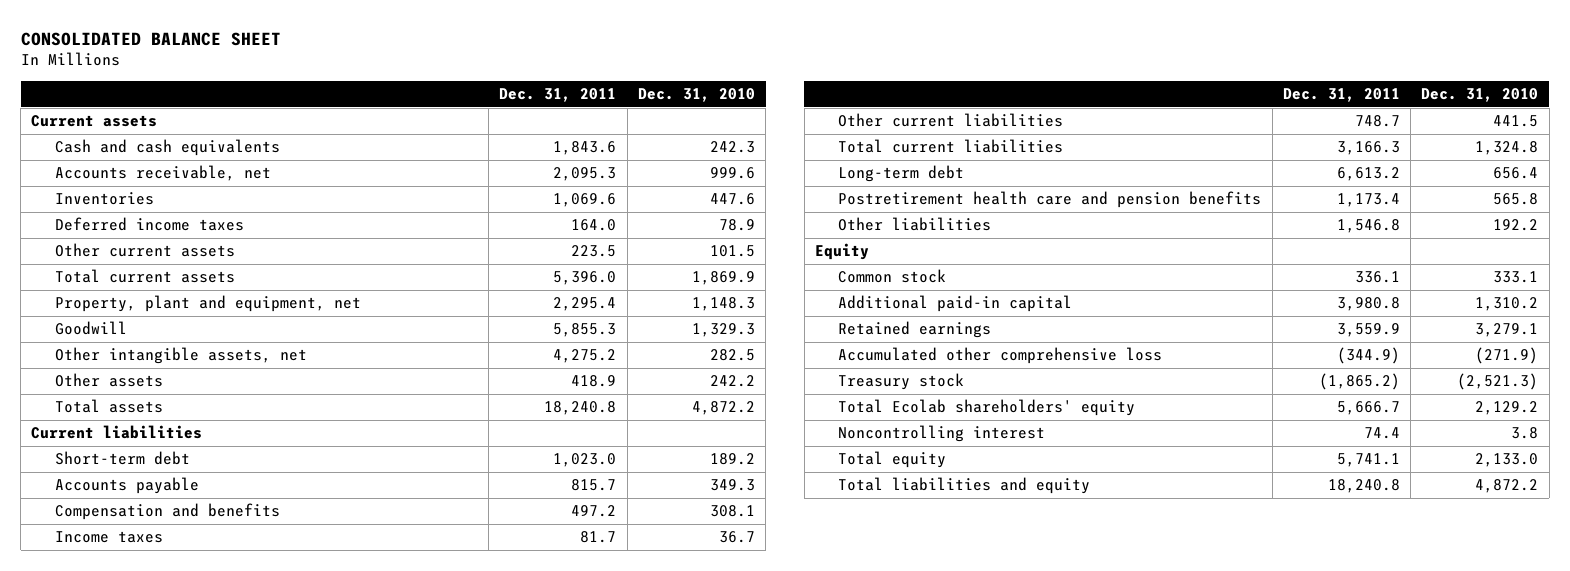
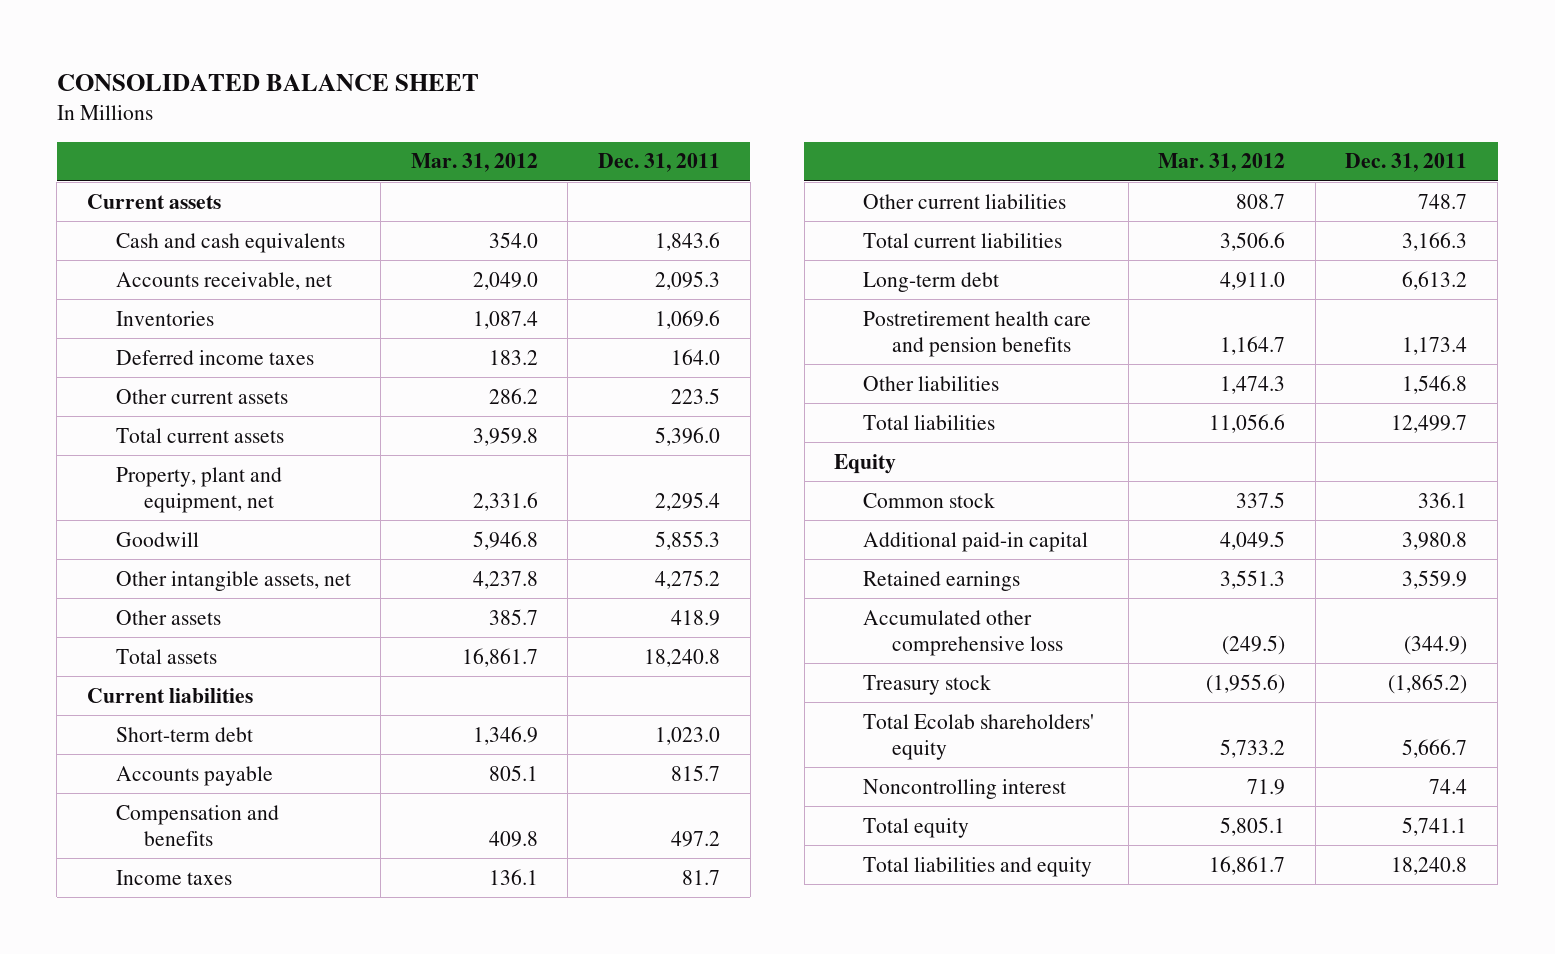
[637,88,755,103] Dec. 31, 2010 -> none
none -> [410,153,538,173] Mar. 31, 2012
none -> [863,414,996,430] Total liabilities

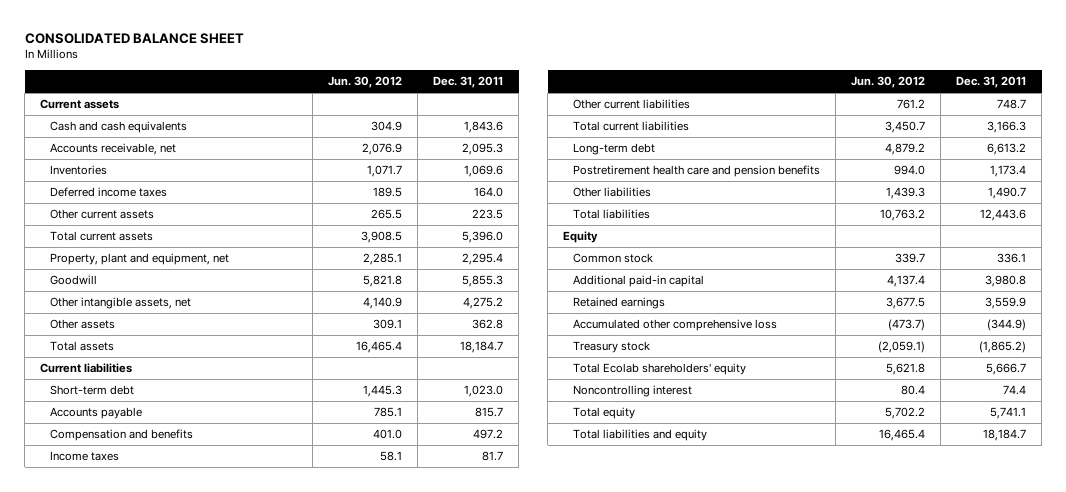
[410,153,538,173] Mar. 31, 2012 -> none
none -> [327,76,402,89] Jun. 30, 2012
[671,609,721,626] 418.9 -> [472,319,504,330] 362.8
[644,648,721,667] 18,240.8 -> [460,341,504,354] 18,184.7
[1402,374,1468,394] 1,546.8 -> [988,187,1027,200] 1,490.7
[1391,414,1468,433] 12,499.7 -> [980,209,1027,222] 12,443.6
[1391,856,1468,875] 18,240.8 -> [983,429,1027,442] 18,184.7

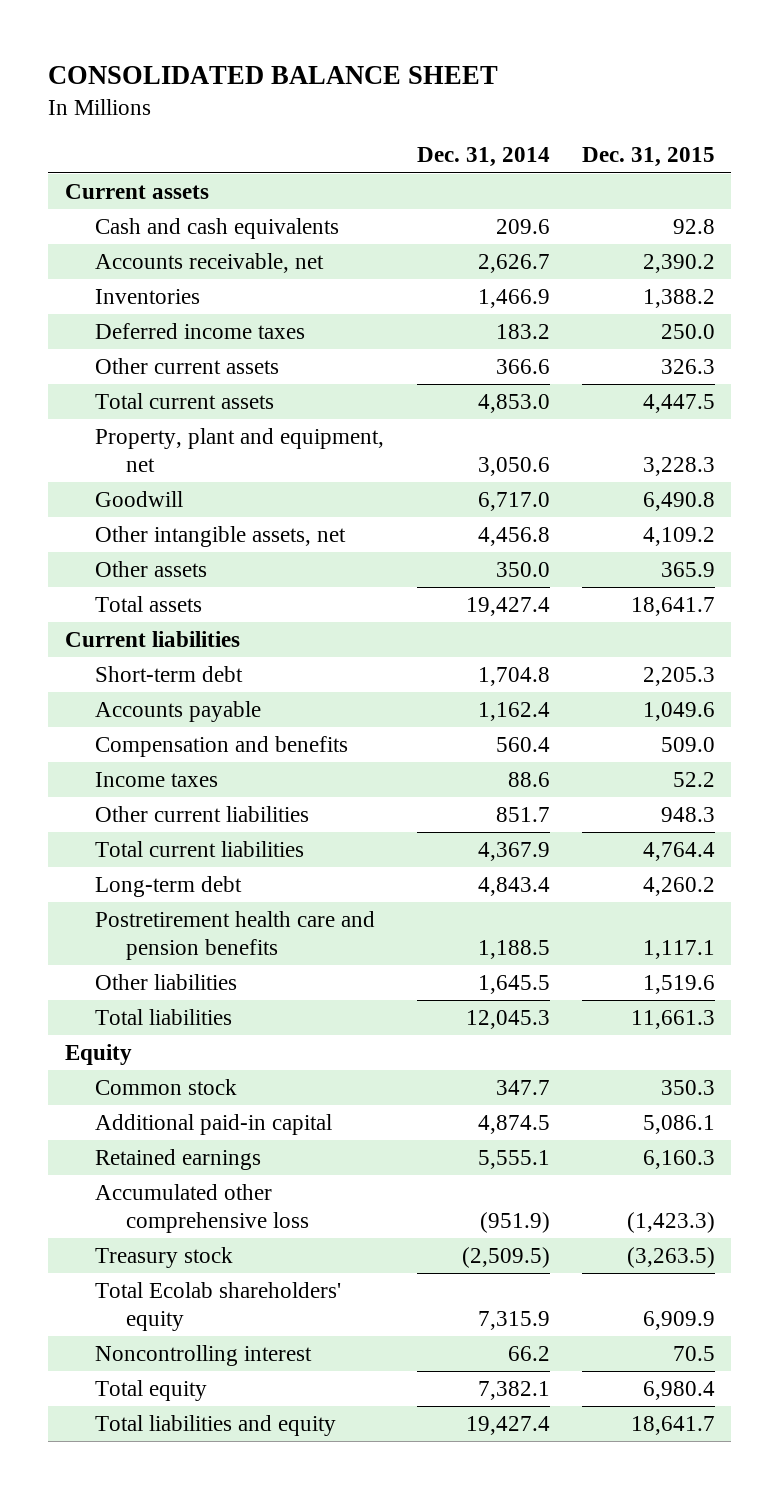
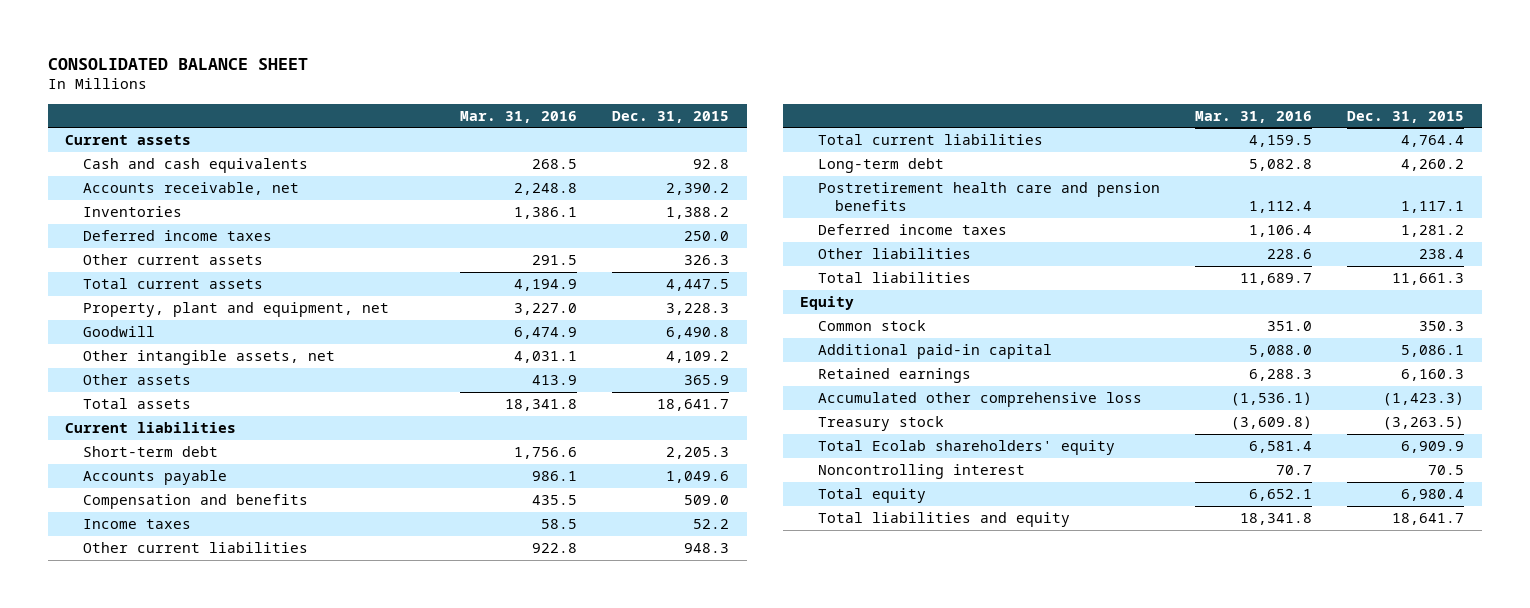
[416,147,550,168] Dec. 31, 2014 -> none
none -> [459,110,577,123] Mar. 31, 2016
none -> [817,224,1007,236] Deferred income taxes
[643,974,716,994] 1,519.6 -> [1419,249,1465,260] 238.4

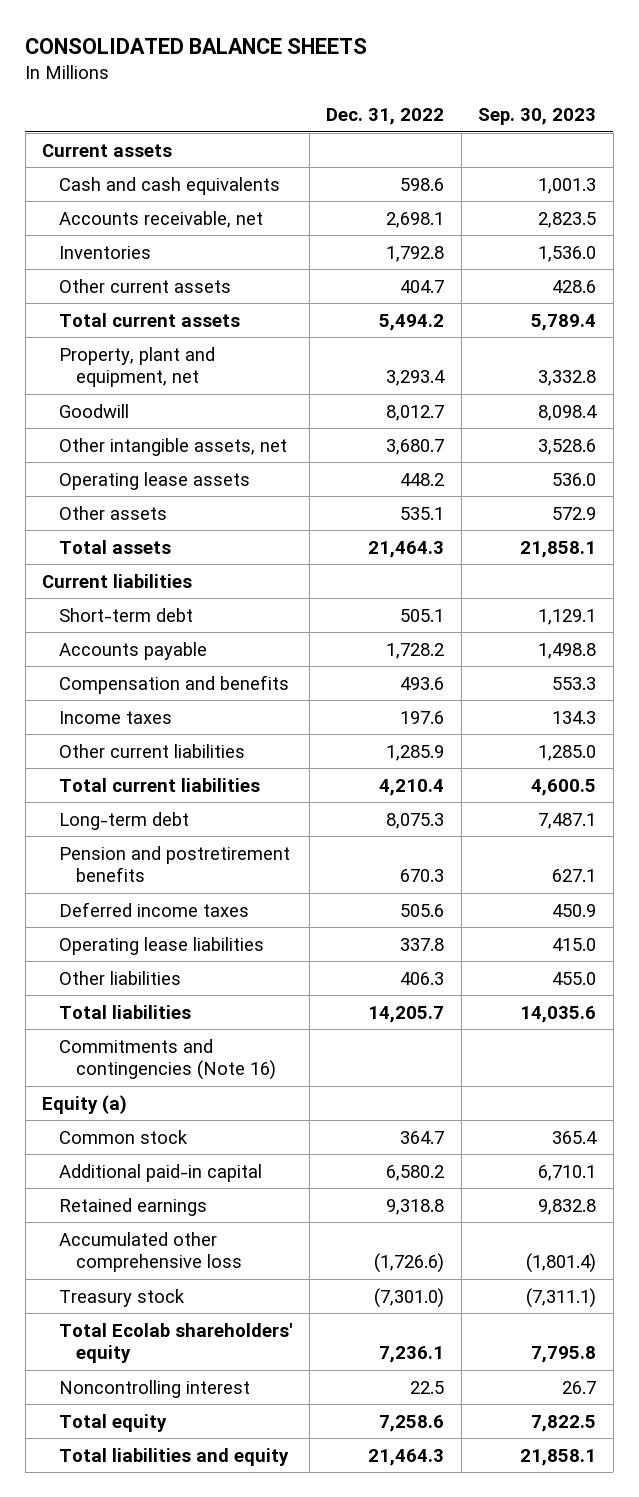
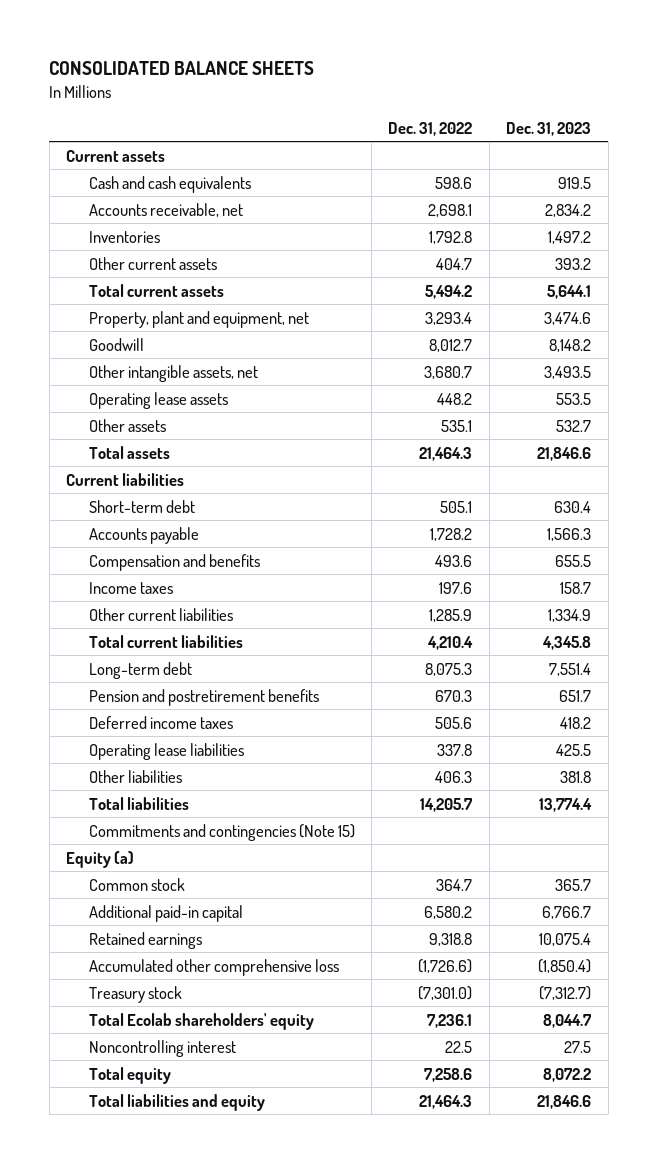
[478,108,597,126] Sep. 30, 2023 -> none
none -> [506,121,592,136] Dec. 31, 2023
[59,1038,277,1081] Commitments and contingencies (Note 16) -> [88,823,355,841] Commitments and contingencies (Note 15)

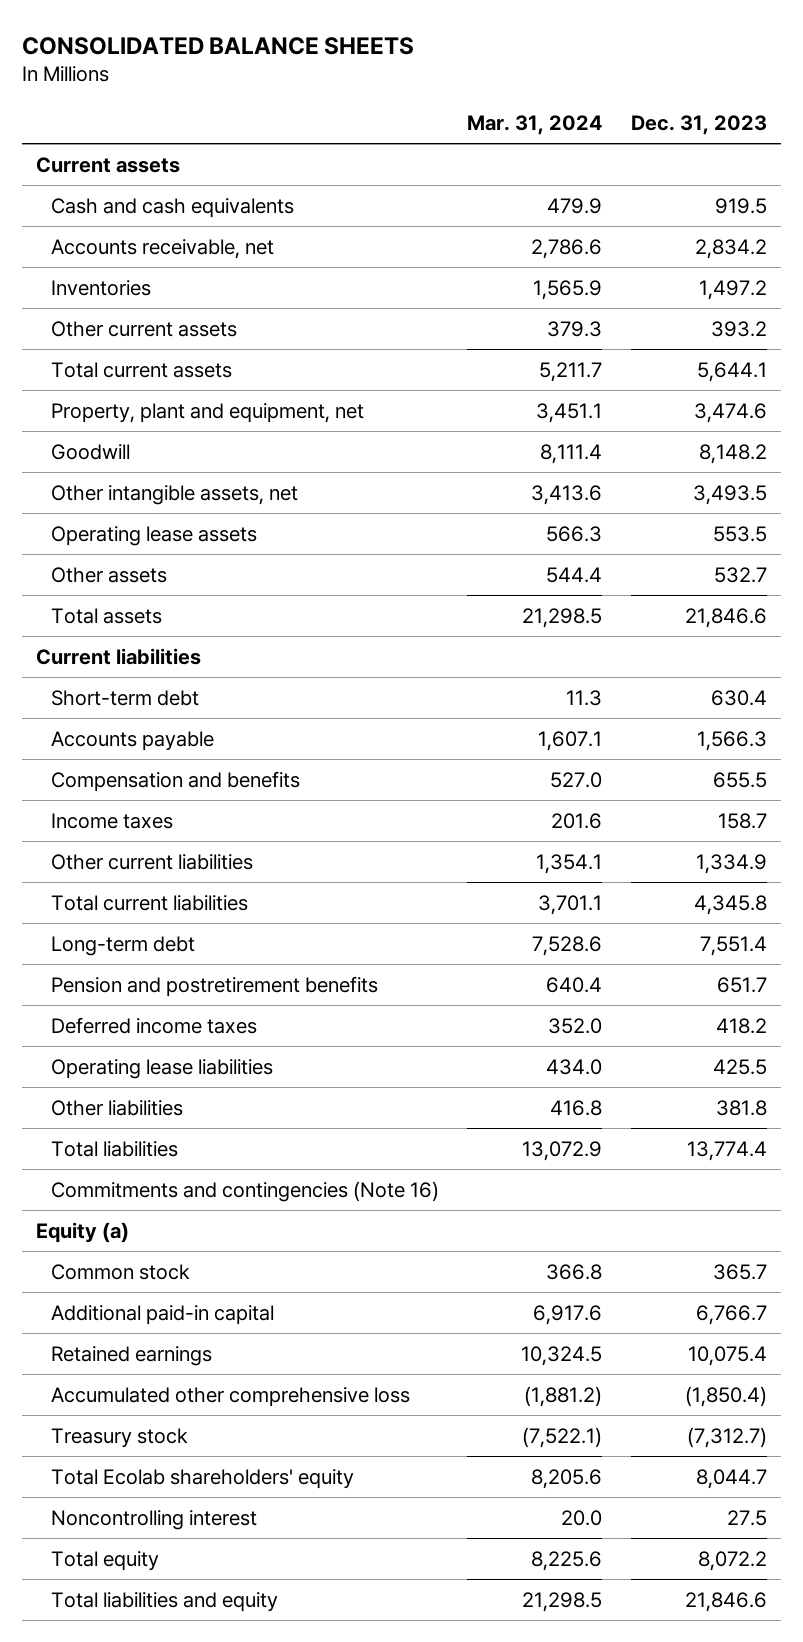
[388,121,473,136] Dec. 31, 2022 -> none
none -> [467,114,603,135] Mar. 31, 2024
[88,823,355,841] Commitments and contingencies (Note 15) -> [50,1180,439,1202] Commitments and contingencies (Note 16)

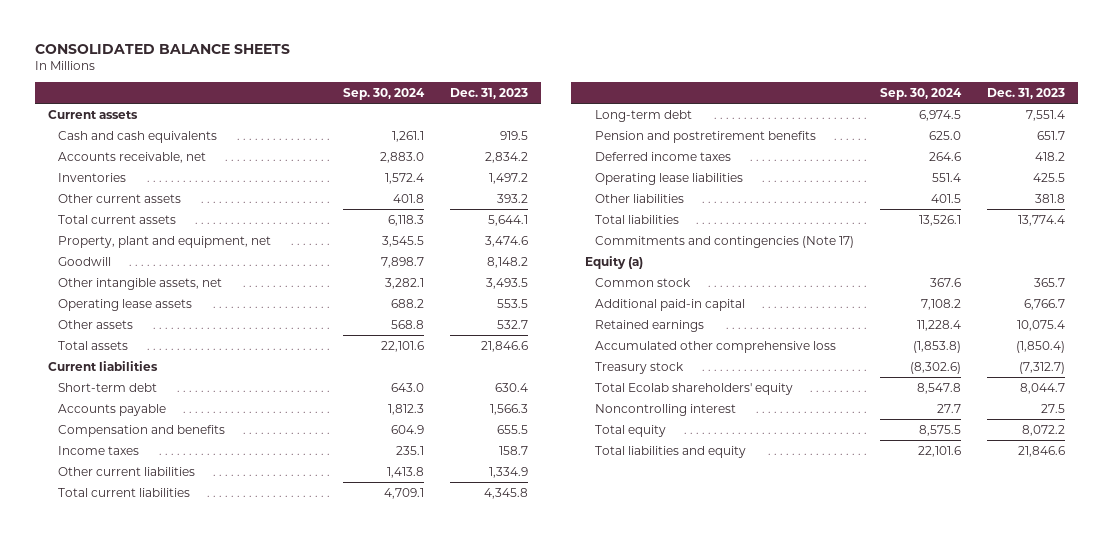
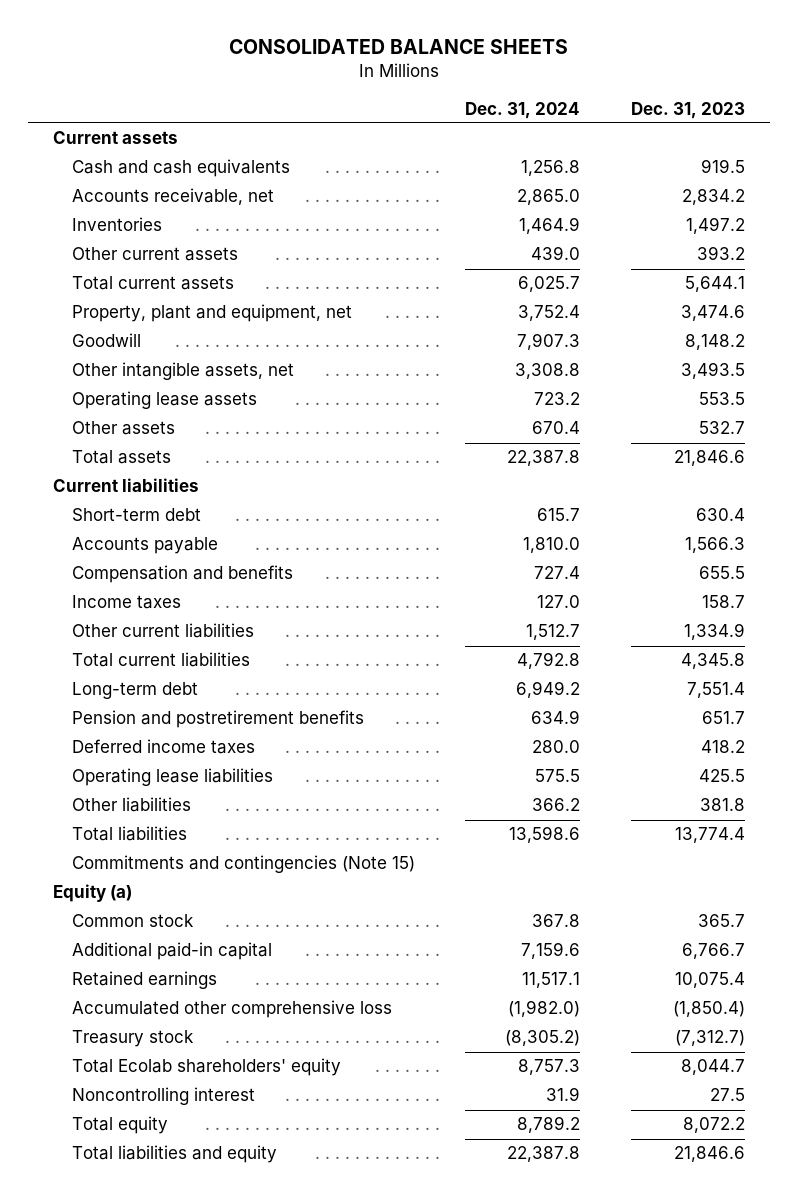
[343,87,426,100] Sep. 30, 2024 -> none
none -> [465,101,581,119] Dec. 31, 2024
[594,235,854,248] Commitments and contingencies (Note 17) -> [72,855,416,874] Commitments and contingencies (Note 15)

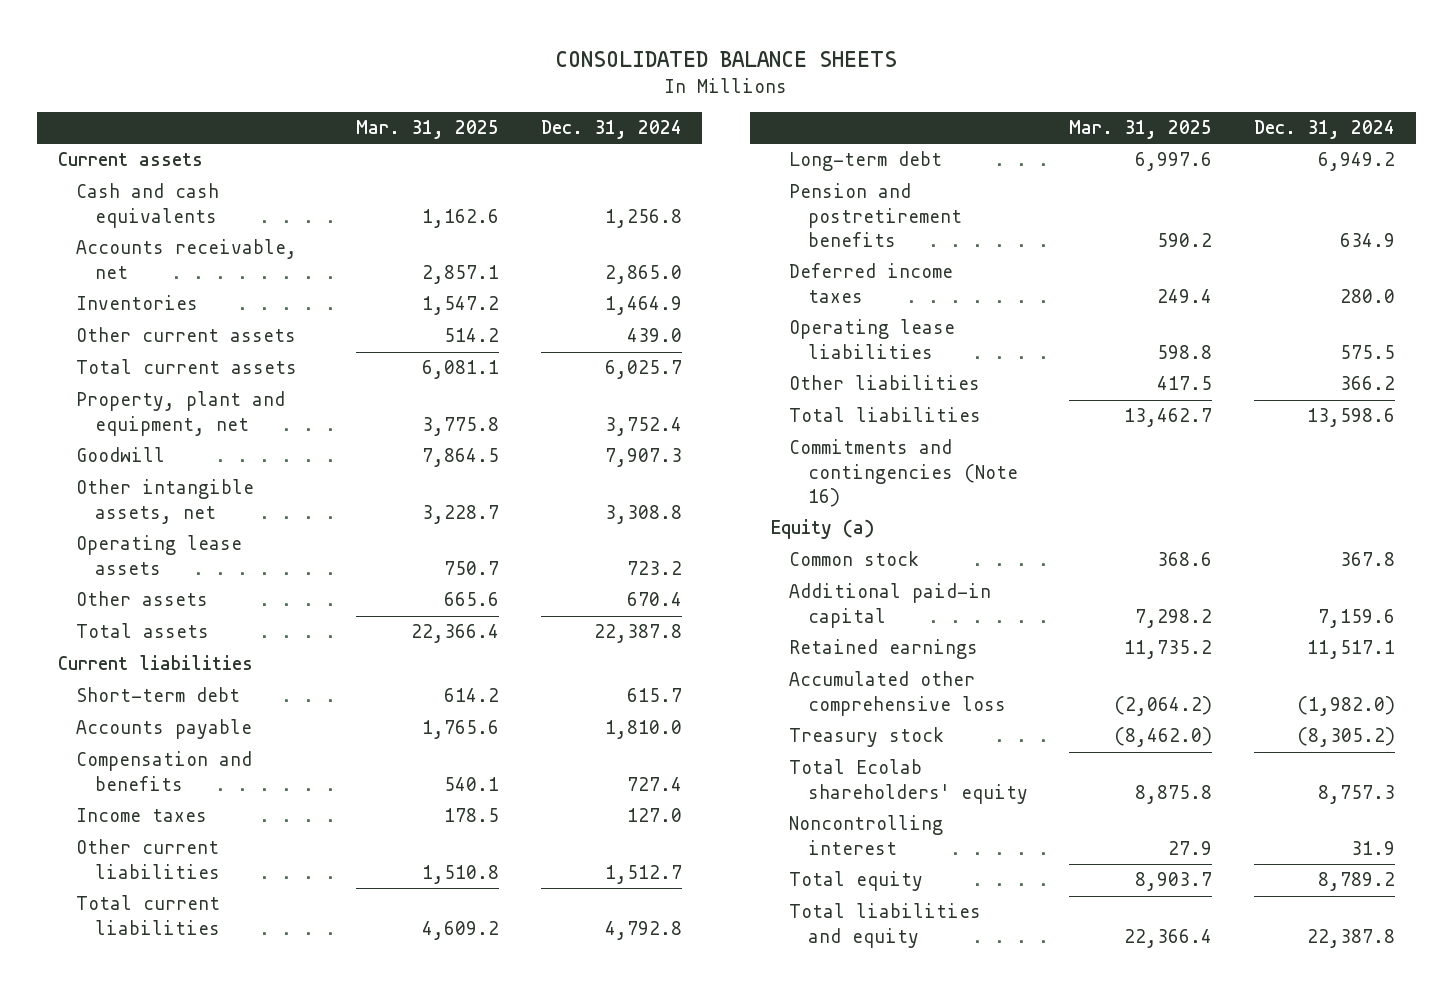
[630,101,745,119] Dec. 31, 2023 -> none
none -> [356,120,500,140] Mar. 31, 2025
[72,855,416,874] Commitments and contingencies (Note 15) -> [789,439,1019,507] Commitments and contingencies (Note 16)

